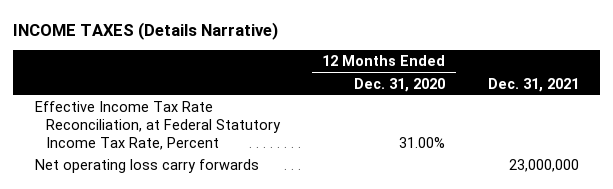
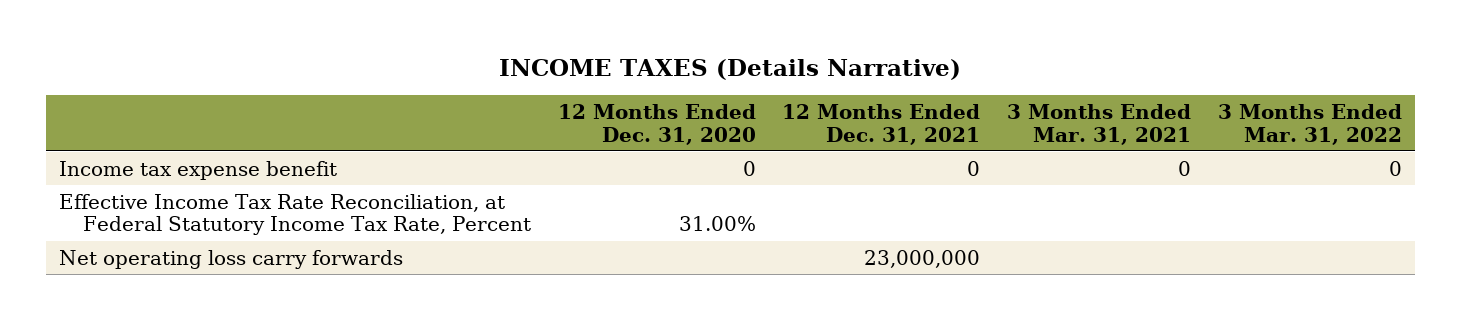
[487,77,579,92] Dec. 31, 2021 -> none
none -> [782,103,981,145] 12 Months Ended Dec. 31, 2021
none -> [1006,103,1191,145] 3 Months Ended Mar. 31, 2021
none -> [1217,103,1402,145] 3 Months Ended Mar. 31, 2022
none -> [58,160,337,180] Income tax expense benefit

